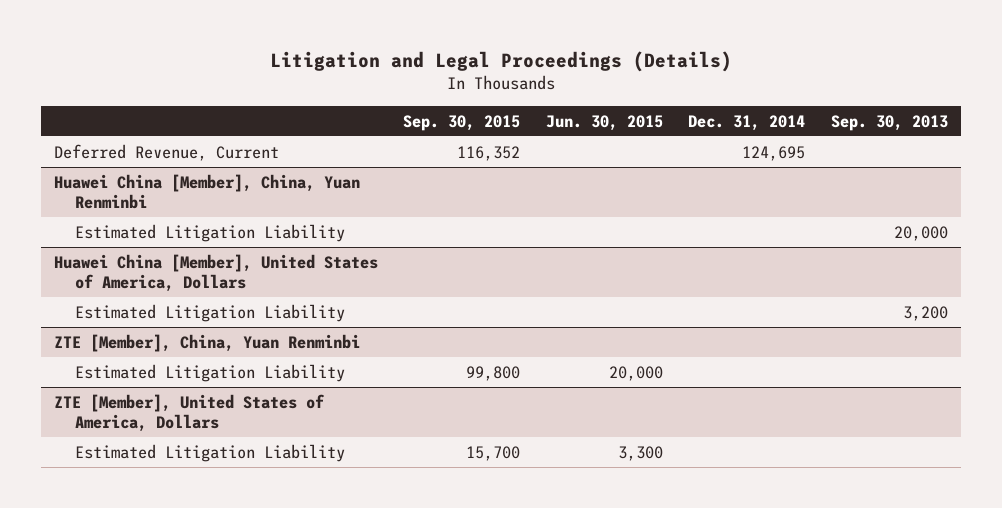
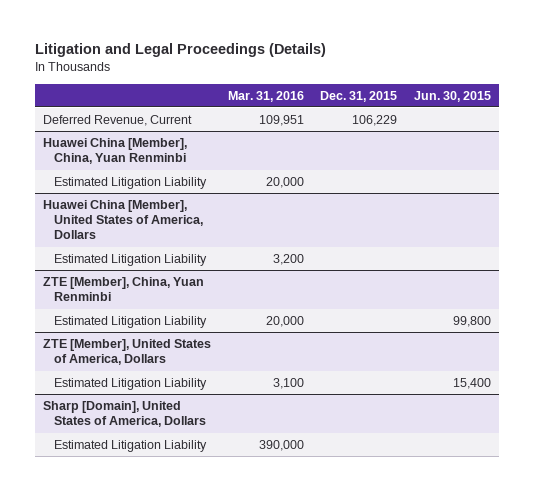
[403,114,521,131] Sep. 30, 2015 -> none
[688,114,806,131] Dec. 31, 2014 -> none
[830,114,948,131] Sep. 30, 2013 -> none
none -> [227,90,304,102] Mar. 31, 2016
none -> [320,90,398,102] Dec. 31, 2015
[608,365,663,381] 20,000 -> [452,316,491,328] 99,800
[617,445,663,461] 3,300 -> [452,378,491,390] 15,400
none -> [43,401,206,428] Sharp [Domain], United States of America, Dollars
none -> [53,440,207,453] Estimated Litigation Liability

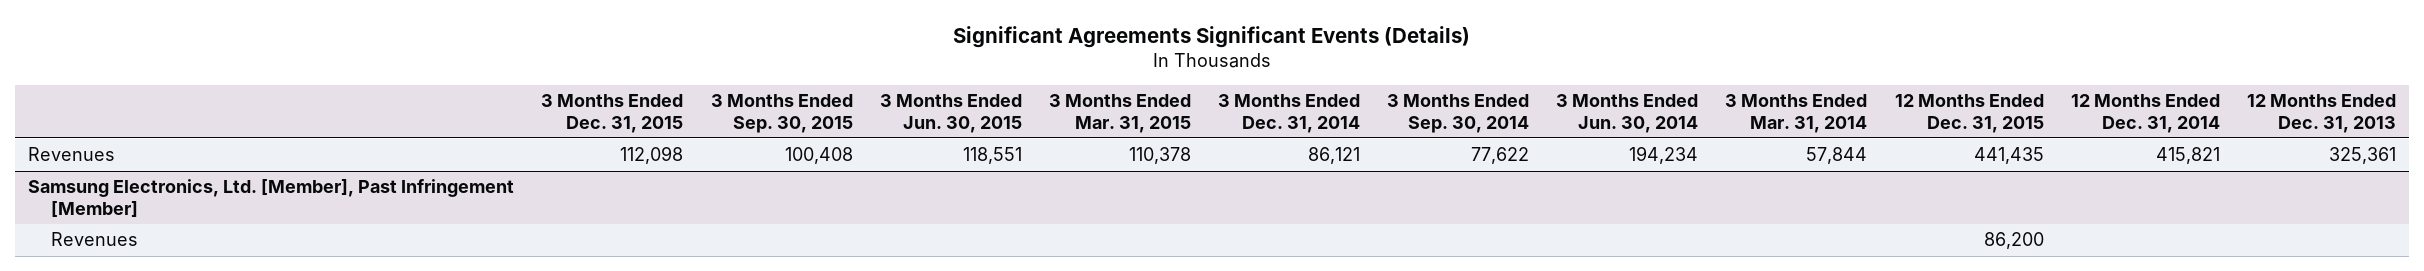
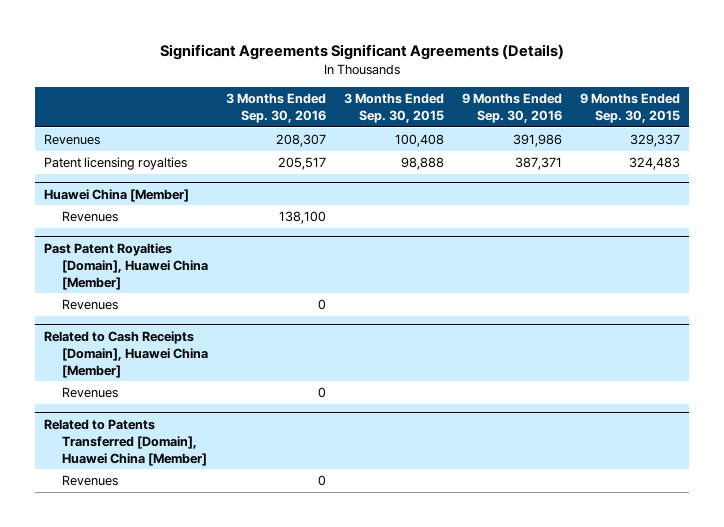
[953,25,1471,48] Significant Agreements Significant Events (Details) -> [159,43,564,60] Significant Agreements Significant Agreements (Details)
[541,94,684,133] 3 Months Ended Dec. 31, 2015 -> none
[879,94,1022,133] 3 Months Ended Jun. 30, 2015 -> none
[1048,94,1191,133] 3 Months Ended Mar. 31, 2015 -> none
[1217,94,1360,133] 3 Months Ended Dec. 31, 2014 -> none
[1387,94,1530,133] 3 Months Ended Sep. 30, 2014 -> none
[1556,94,1699,133] 3 Months Ended Jun. 30, 2014 -> none
[1725,94,1868,133] 3 Months Ended Mar. 31, 2014 -> none
[1894,94,2044,133] 12 Months Ended Dec. 31, 2015 -> none
[2070,94,2220,133] 12 Months Ended Dec. 31, 2014 -> none
[2246,94,2396,133] 12 Months Ended Dec. 31, 2013 -> none
none -> [225,92,326,123] 3 Months Ended Sep. 30, 2016
none -> [461,92,562,123] 9 Months Ended Sep. 30, 2016
none -> [579,92,680,123] 9 Months Ended Sep. 30, 2015
[28,179,515,218] Samsung Electronics, Ltd. [Member], Past Infringement [Member] -> none
[51,232,139,247] Revenues -> none
none -> [44,156,188,170] Patent licensing royalties
none -> [44,188,190,202] Huawei China [Member]
none -> [61,210,118,222] Revenues
none -> [44,242,208,290] Past Patent Royalties [Domain], Huawei China [Member]
none -> [61,298,118,310] Revenues
none -> [44,330,208,378] Related to Cash Receipts [Domain], Huawei China [Member]
none -> [61,386,118,398] Revenues
none -> [44,418,207,466] Related to Patents Transferred [Domain], Huawei China [Member]
none -> [61,474,118,486] Revenues

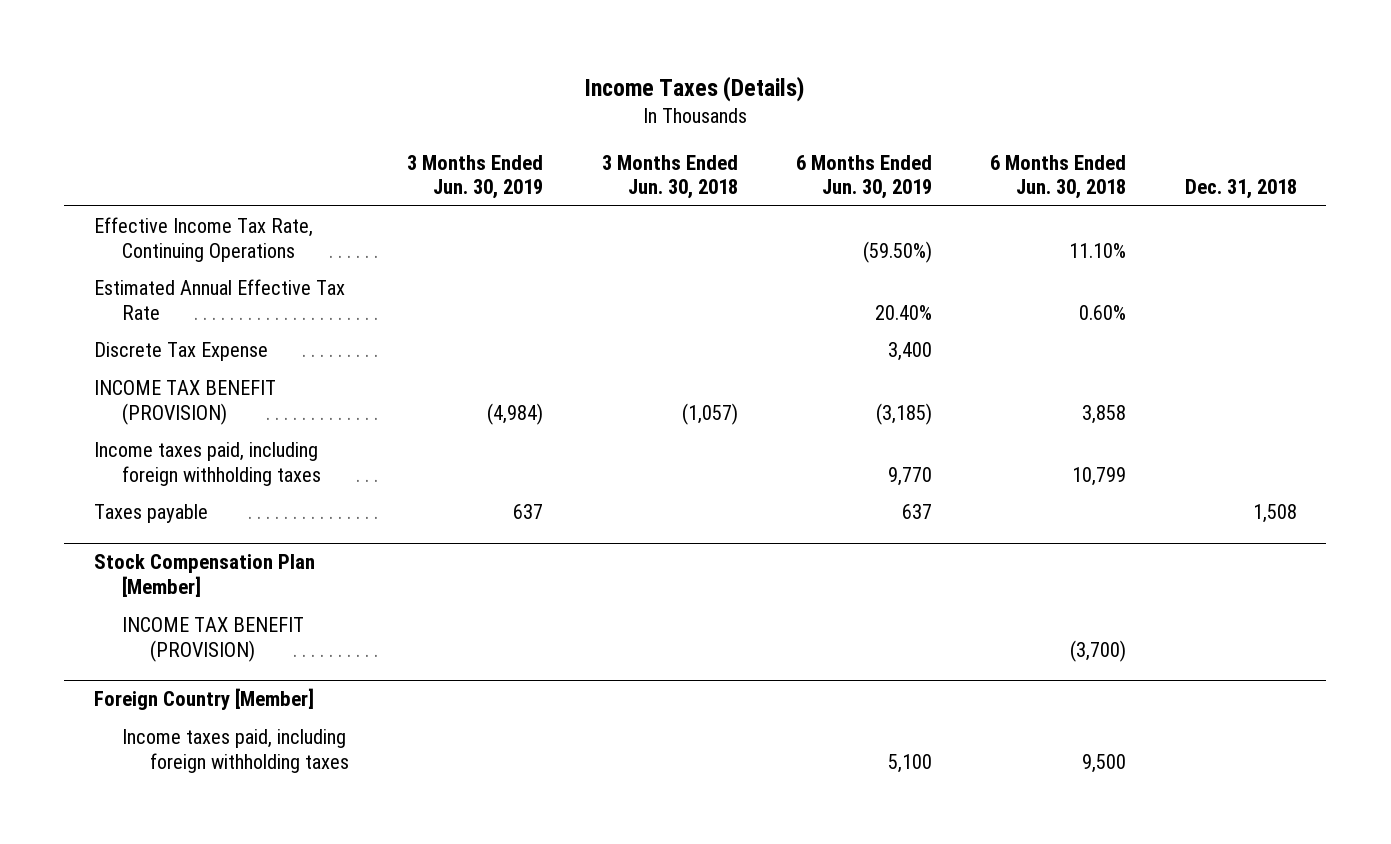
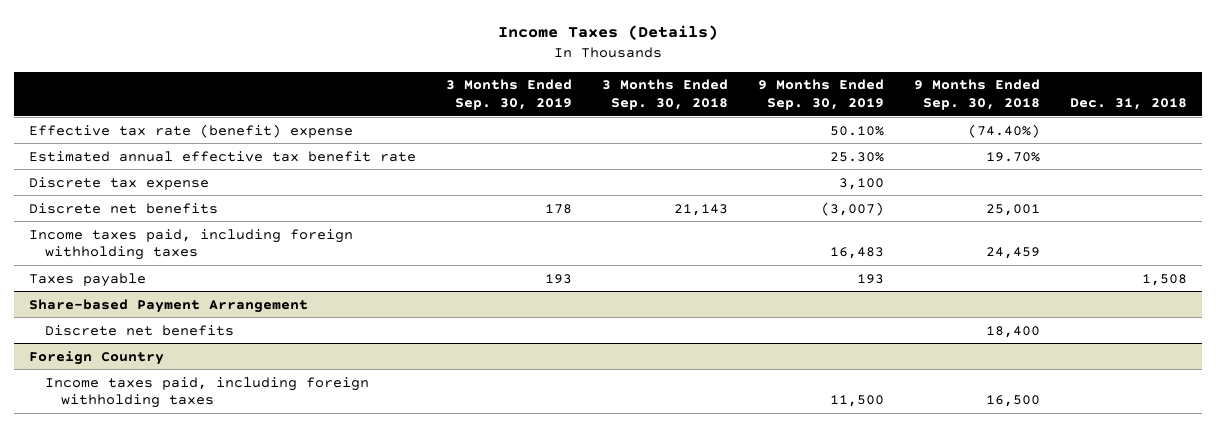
[407,154,544,199] 3 Months Ended Jun. 30, 2019 -> none
[601,154,738,199] 3 Months Ended Jun. 30, 2018 -> none
[796,154,933,199] 6 Months Ended Jun. 30, 2019 -> none
[990,154,1127,199] 6 Months Ended Jun. 30, 2018 -> none
none -> [445,79,572,111] 3 Months Ended Sep. 30, 2019
none -> [601,79,728,111] 3 Months Ended Sep. 30, 2018
none -> [757,79,884,111] 9 Months Ended Sep. 30, 2019
none -> [913,79,1040,111] 9 Months Ended Sep. 30, 2018
[93,217,313,262] Effective Income Tax Rate, Continuing Operations -> [28,123,353,138] Effective tax rate (benefit) expense
[93,279,345,320] Estimated Annual Effective Tax Rate -> [28,150,416,162] Estimated annual effective tax benefit rate
[93,342,268,362] Discrete Tax Expense -> [28,176,209,190] Discrete tax expense
[93,380,276,425] INCOME TAX BENEFIT (PROVISION) -> [28,202,218,214] Discrete net benefits
[93,554,315,597] Stock Compensation Plan [Member] -> [28,298,308,313] Share-based Payment Arrangement
[121,617,304,662] INCOME TAX BENEFIT (PROVISION) -> [44,324,234,336] Discrete net benefits
[93,688,314,711] Foreign Country [Member] -> [28,350,164,365] Foreign Country

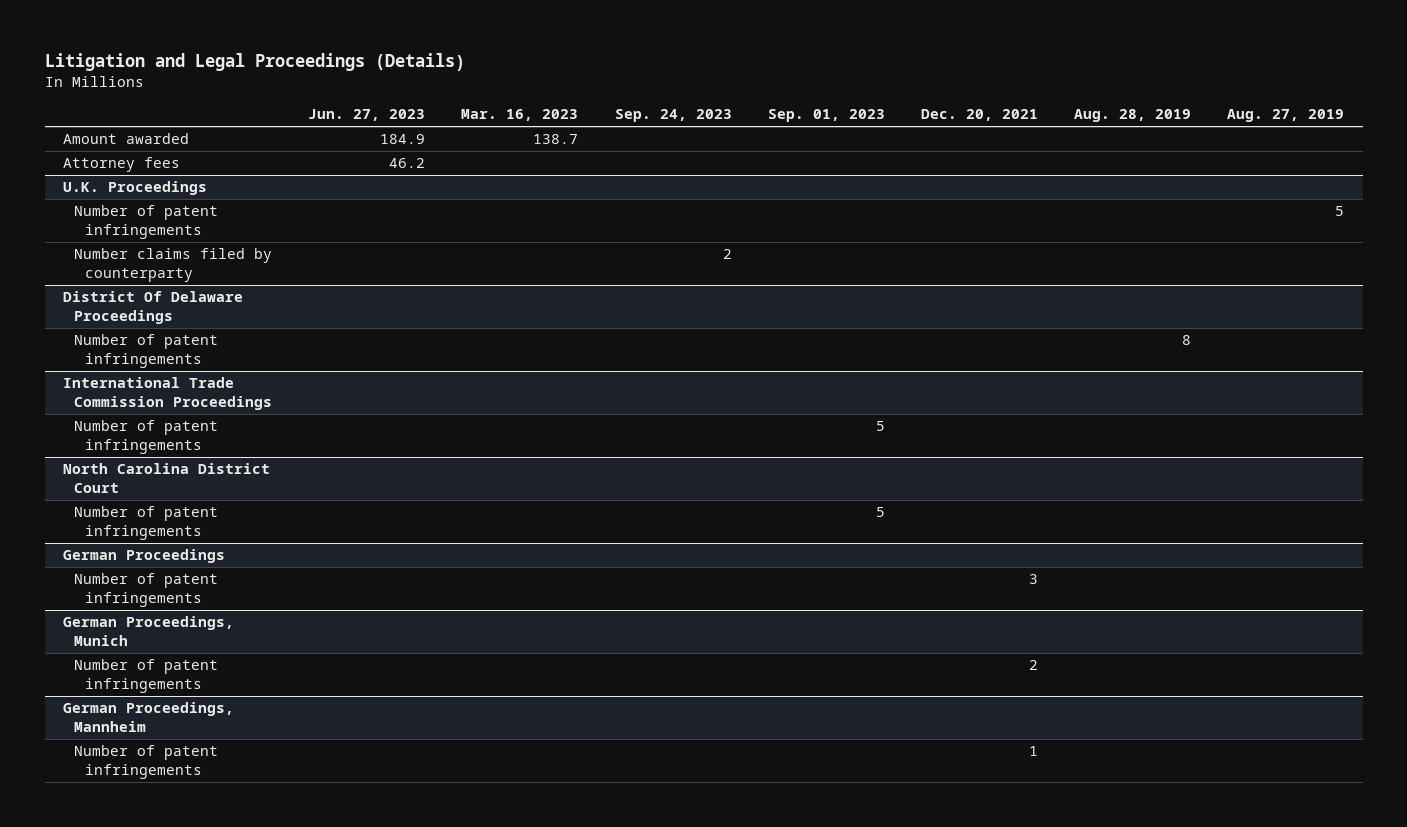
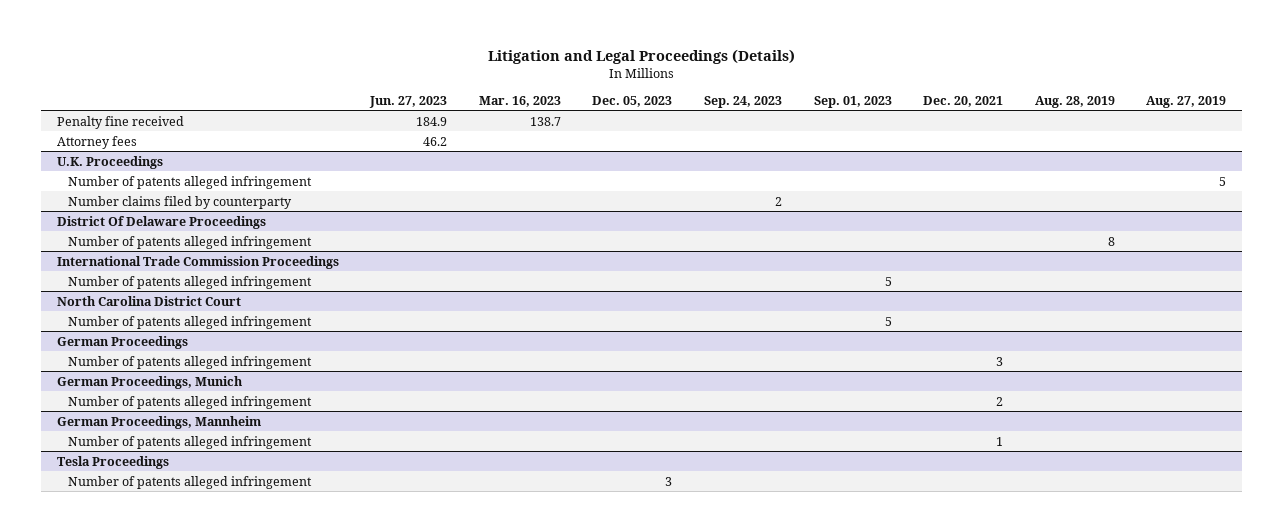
none -> [592,95,673,107] Dec. 05, 2023
[62,133,189,145] Amount awarded -> [56,115,184,129] Penalty fine received
[74,205,219,240] Number of patent infringements -> [67,175,312,189] Number of patents alleged infringement
[74,334,219,369] Number of patent infringements -> [67,235,312,249] Number of patents alleged infringement
[74,420,219,455] Number of patent infringements -> [67,275,312,289] Number of patents alleged infringement
[74,506,219,541] Number of patent infringements -> [67,315,312,329] Number of patents alleged infringement
[74,573,219,608] Number of patent infringements -> [67,355,312,369] Number of patents alleged infringement
[74,659,219,694] Number of patent infringements -> [67,395,312,409] Number of patents alleged infringement
[74,745,219,780] Number of patent infringements -> [67,435,312,449] Number of patents alleged infringement
none -> [56,455,169,469] Tesla Proceedings
none -> [67,475,312,489] Number of patents alleged infringement

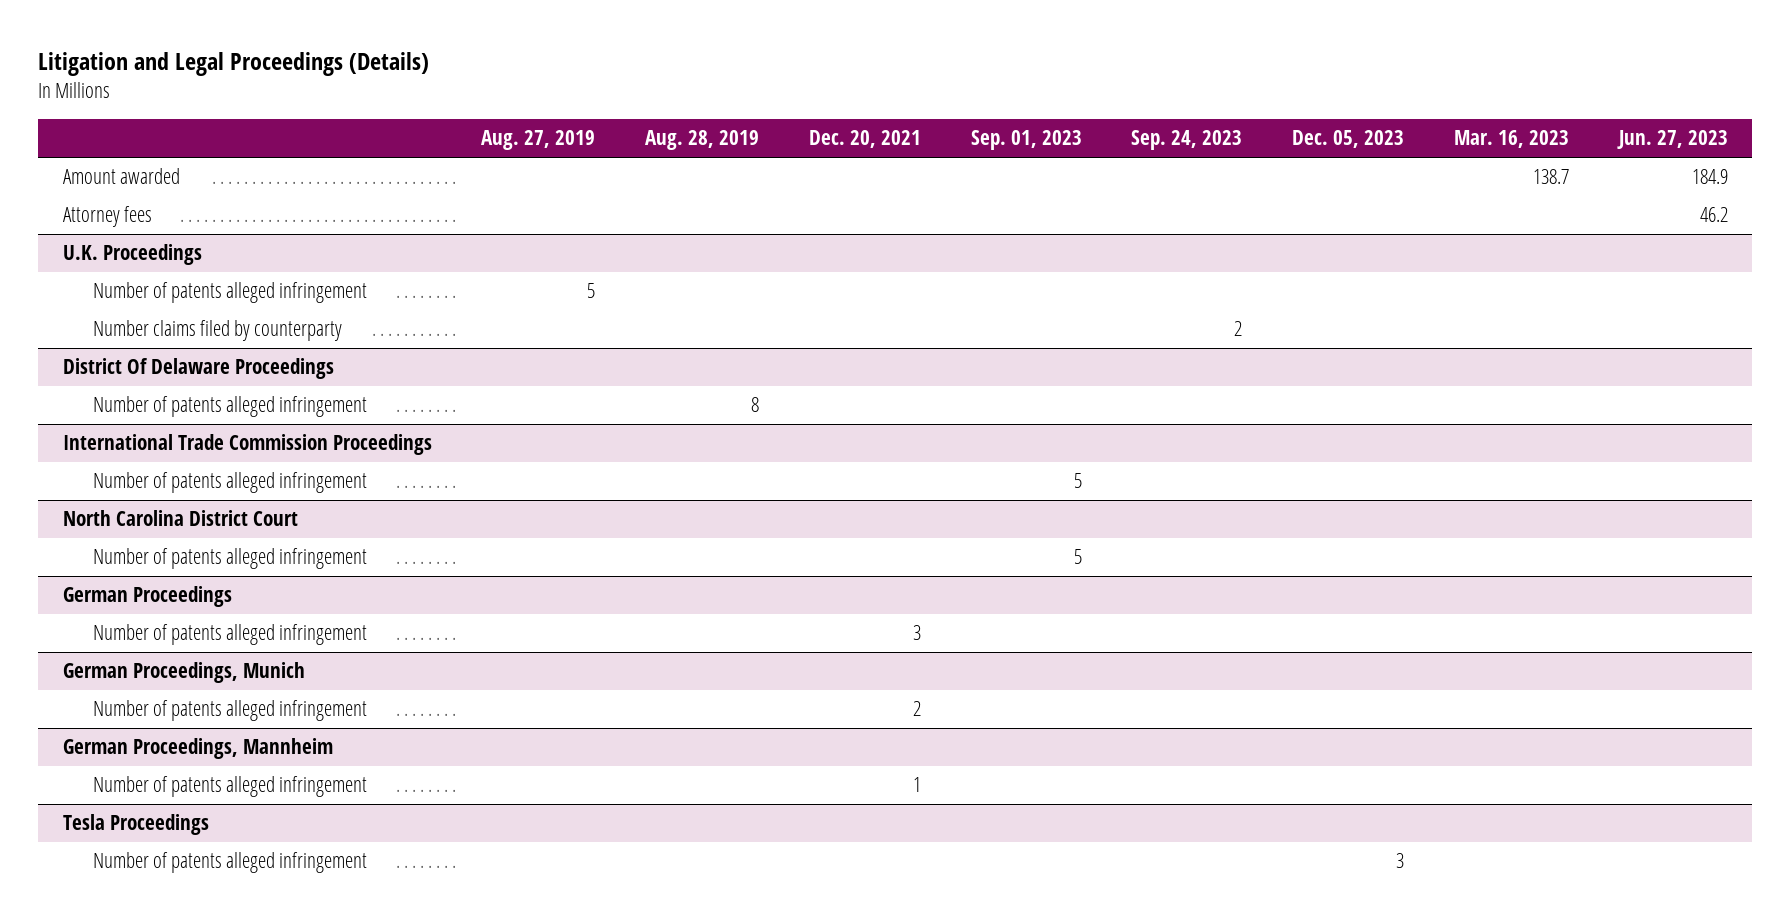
[56,115,184,129] Penalty fine received -> [62,168,180,185] Amount awarded

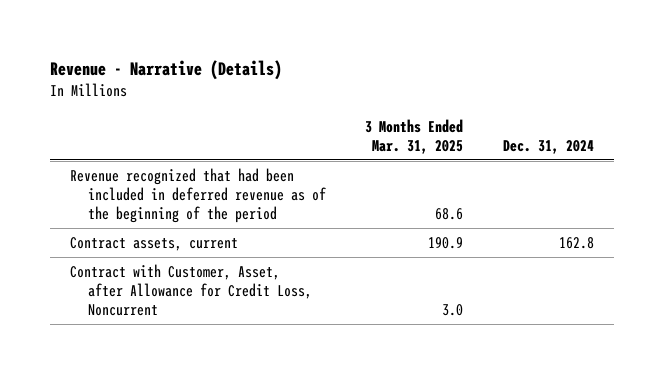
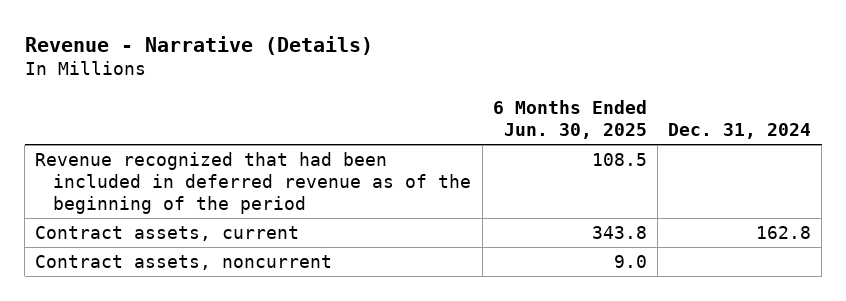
[365,118,464,154] 3 Months Ended Mar. 31, 2025 -> none
none -> [492,99,647,139] 6 Months Ended Jun. 30, 2025
[70,263,313,317] Contract with Customer, Asset, after Allowance for Credit Loss, Noncurrent -> [35,254,333,270] Contract assets, noncurrent

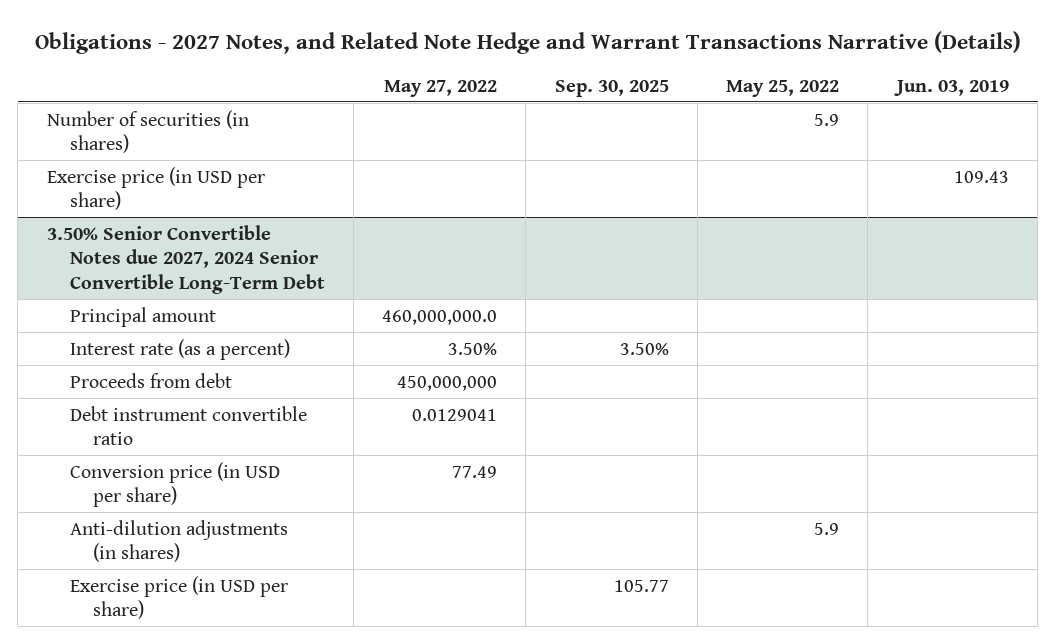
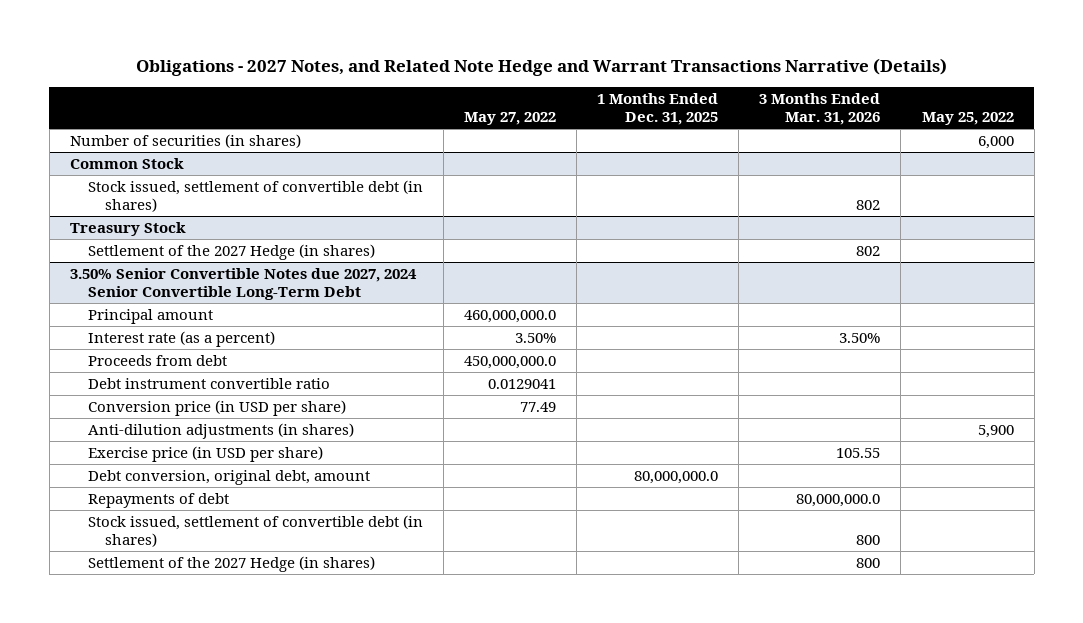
[554,79,669,97] Sep. 30, 2025 -> none
[893,79,1009,96] Jun. 03, 2019 -> none
none -> [597,92,719,126] 1 Months Ended Dec. 31, 2025
none -> [759,92,881,126] 3 Months Ended Mar. 31, 2026
[46,166,265,211] Exercise price (in USD per share) -> none
[814,113,840,126] 5.9 -> [977,135,1014,149] 6,000
none -> [69,157,184,169] Common Stock
none -> [87,179,423,213] Stock issued, settlement of convertible debt (in shares)
none -> [69,221,186,236] Treasury Stock
none -> [87,243,375,260] Settlement of the 2027 Hedge (in shares)
[397,375,498,391] 450,000,000 -> [463,355,556,369] 450,000,000.0
[814,522,840,535] 5.9 -> [977,424,1014,438] 5,900
none -> [87,469,370,485] Debt conversion, original debt, amount
none -> [87,492,229,508] Repayments of debt
none -> [87,514,423,548] Stock issued, settlement of convertible debt (in shares)
none -> [87,555,375,572] Settlement of the 2027 Hedge (in shares)

